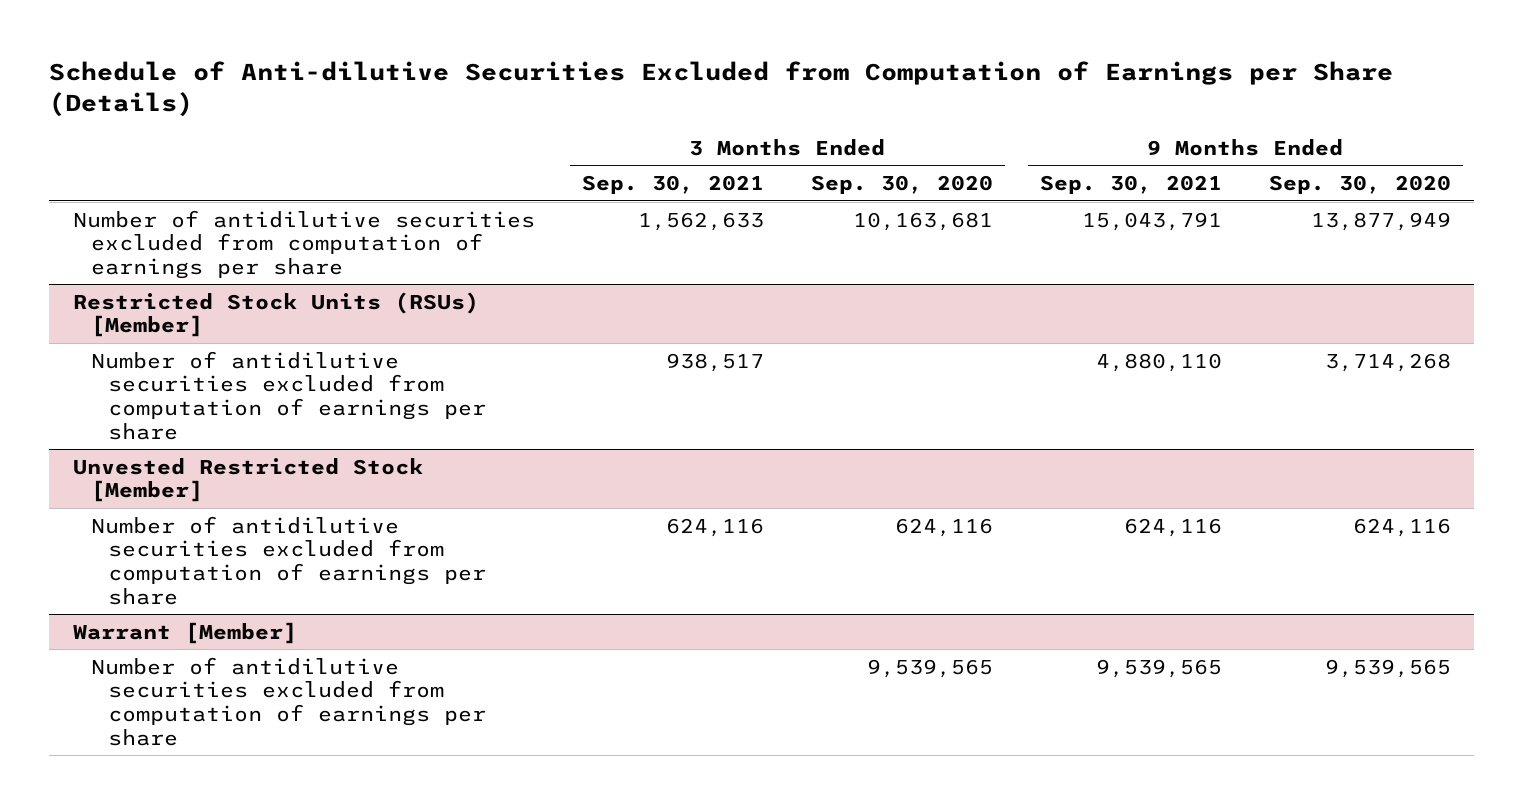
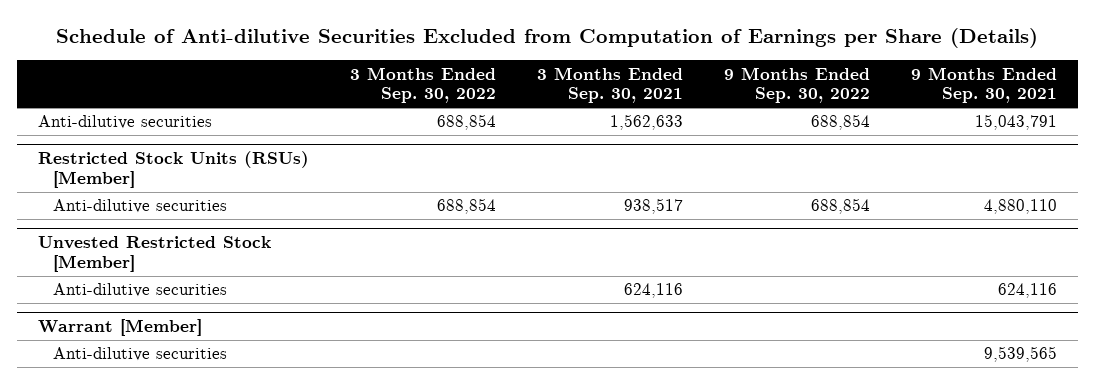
[810,175,993,195] Sep. 30, 2020 -> none
[1268,175,1451,195] Sep. 30, 2020 -> none
none -> [349,66,496,104] 3 Months Ended Sep. 30, 2022
none -> [723,66,870,104] 9 Months Ended Sep. 30, 2022
[72,209,535,279] Number of antidilutive securities excluded from computation of earnings per share -> [37,115,212,130] Anti-dilutive securities
[90,350,487,440] Number of antidilutive securities excluded from computation of earnings per share -> [52,199,227,214] Anti-dilutive securities
[90,515,487,605] Number of antidilutive securities excluded from computation of earnings per share -> [52,283,227,298] Anti-dilutive securities
[90,656,487,746] Number of antidilutive securities excluded from computation of earnings per share -> [52,347,227,362] Anti-dilutive securities

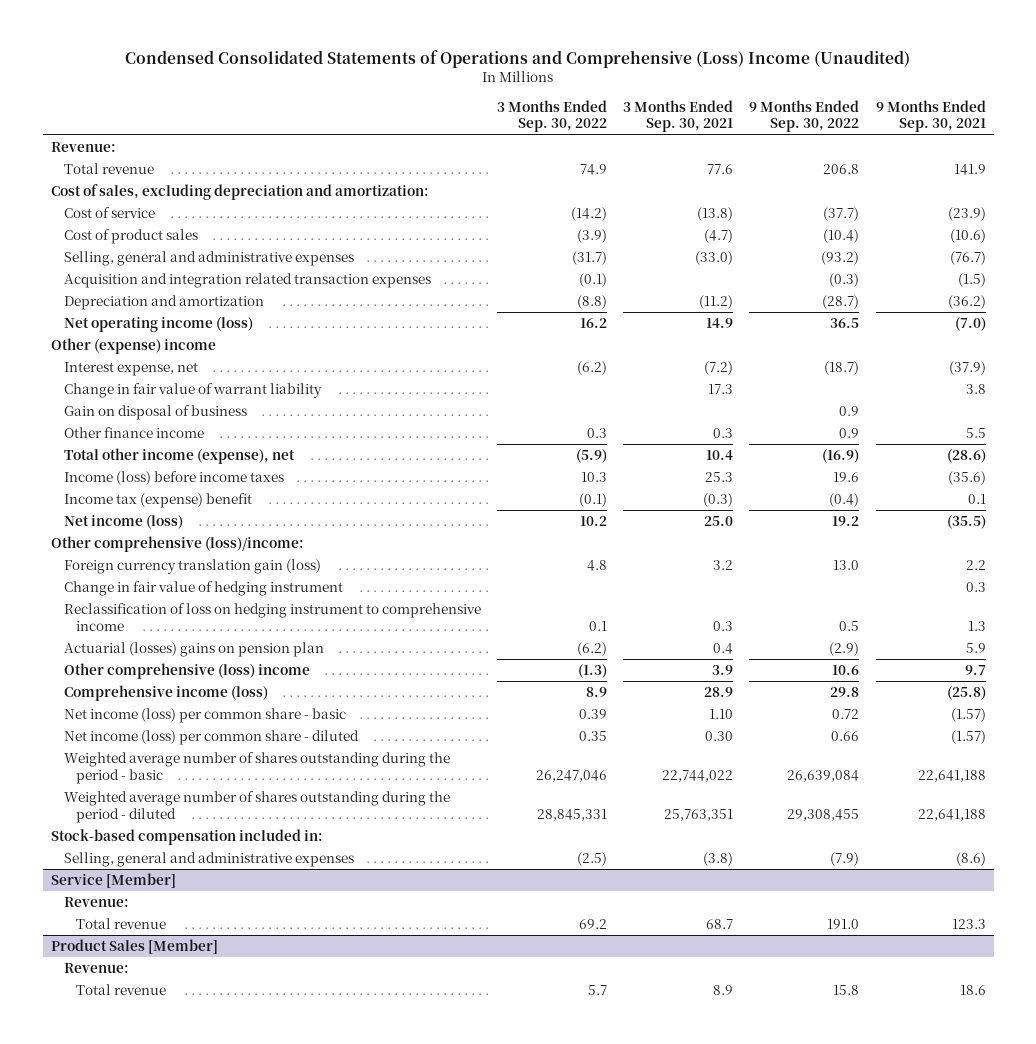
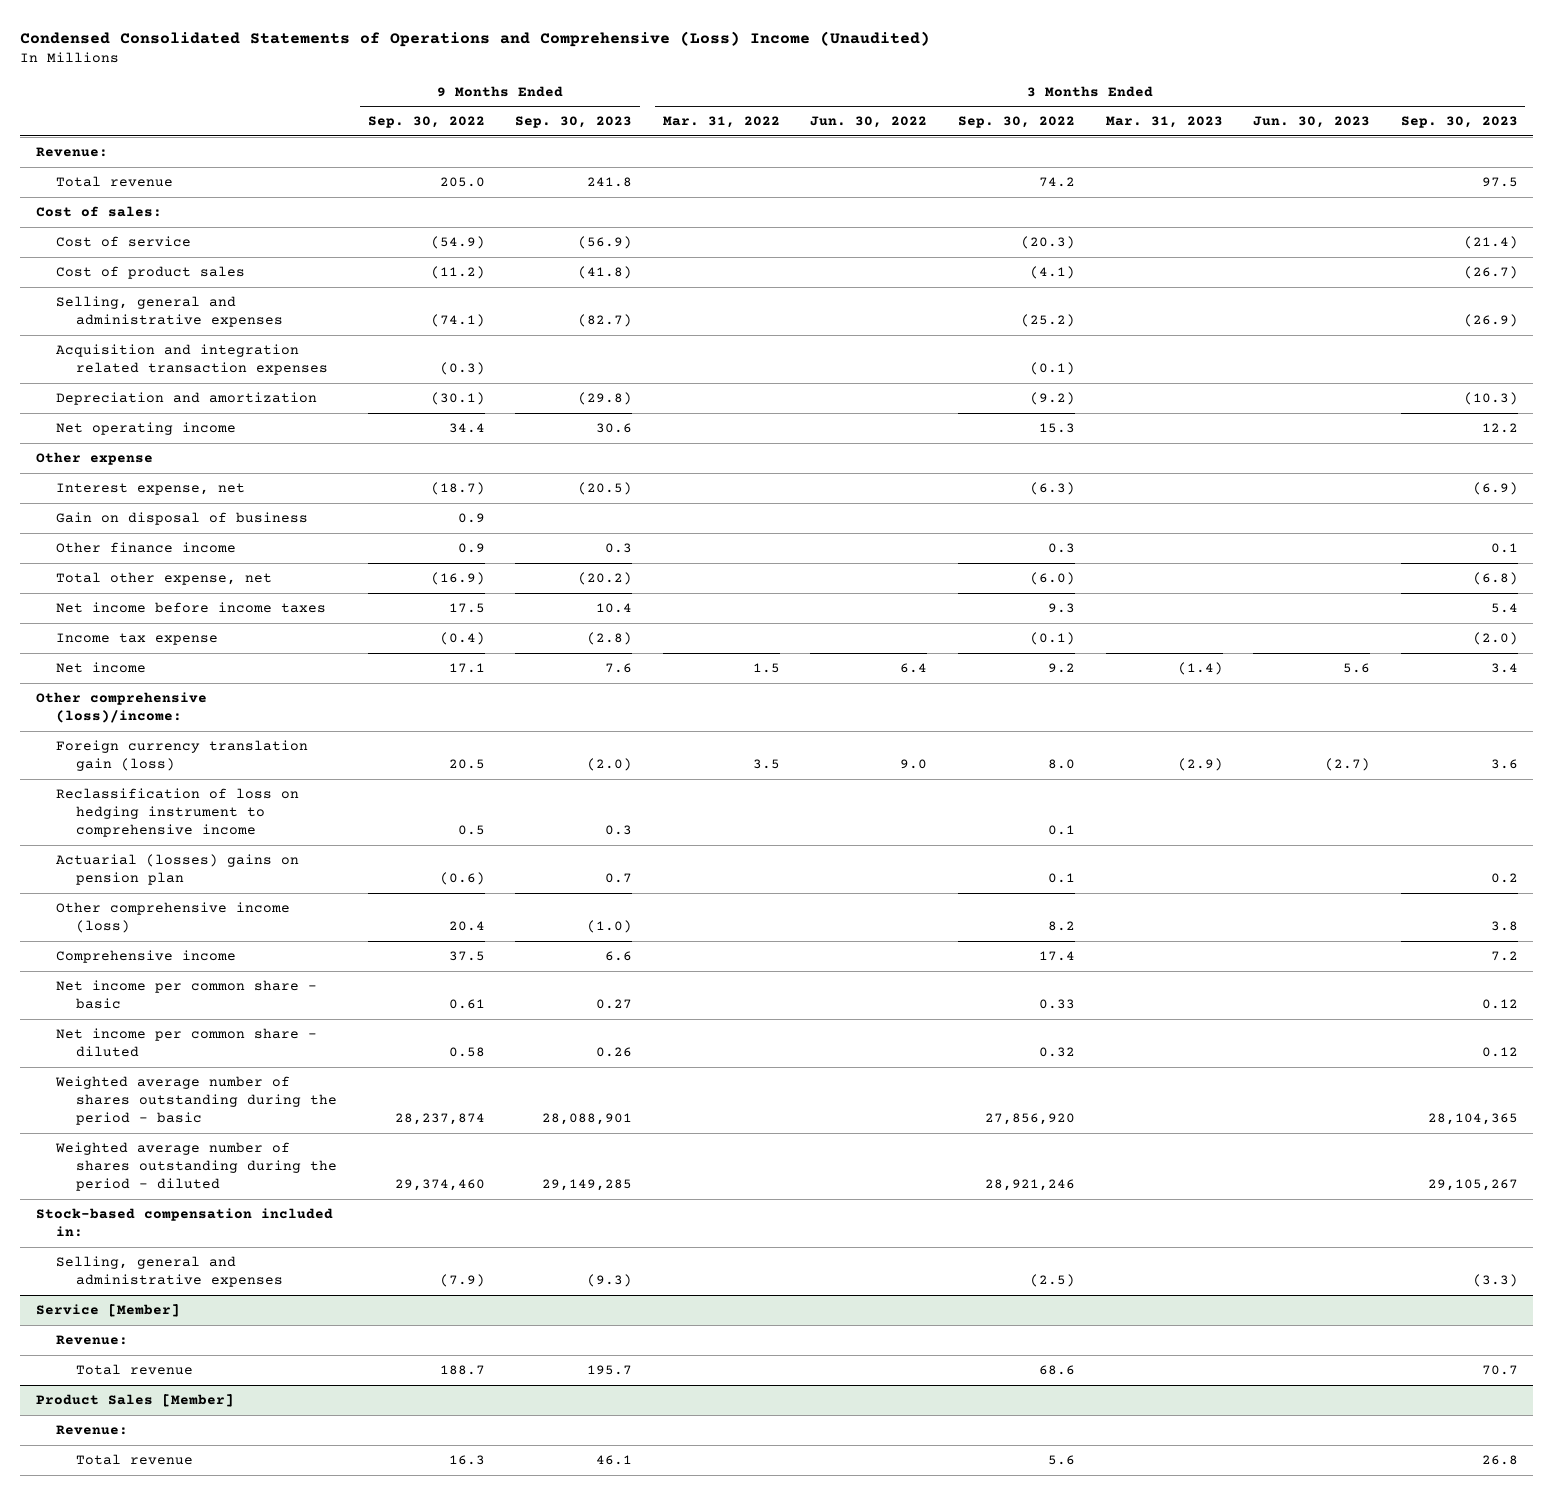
[623,99,734,133] 3 Months Ended Sep. 30, 2021 -> none
[875,99,986,133] 9 Months Ended Sep. 30, 2021 -> none
none -> [515,116,633,129] Sep. 30, 2023
none -> [662,116,780,129] Mar. 31, 2022
none -> [810,116,928,129] Jun. 30, 2022
none -> [1105,116,1223,129] Mar. 31, 2023
none -> [1253,116,1371,129] Jun. 30, 2023
none -> [1400,116,1518,129] Sep. 30, 2023
[579,164,607,176] 74.9 -> [1038,176,1075,187] 74.2
[823,164,860,175] 206.8 -> [439,176,485,187] 205.0
[50,184,429,201] Cost of sales, excluding depreciation and amortization: -> [35,205,162,217] Cost of sales:
[570,207,607,222] (14.2) -> [1020,235,1075,249] (20.3)
[823,207,860,222] (37.7) -> [430,235,485,249] (54.9)
[576,229,607,244] (3.9) -> [1029,265,1075,279] (4.1)
[823,229,860,244] (10.4) -> [430,265,485,279] (11.2)
[571,251,607,266] (31.7) -> [1020,314,1075,328] (25.2)
[821,251,860,266] (93.2) -> [430,314,485,328] (74.1)
[63,383,322,399] Change in fair value of warrant liability -> none
[576,295,607,310] (8.8) -> [1029,391,1075,405] (9.2)
[822,295,860,310] (28.7) -> [430,391,485,405] (30.1)
[63,317,253,333] Net operating income (loss) -> [55,421,236,435] Net operating income
[579,318,607,329] 16.2 -> [1038,422,1075,433] 15.3
[830,318,860,329] 36.5 -> [448,422,485,433] 34.4
[50,338,216,355] Other (expense) income -> [35,451,153,465] Other expense
[576,361,607,376] (6.2) -> [1029,481,1075,495] (6.3)
[63,448,295,465] Total other income (expense), net -> [55,571,272,585] Total other expense, net
[575,449,607,464] (5.9) -> [1029,571,1075,585] (6.0)
[63,471,284,486] Income (loss) before income taxes -> [55,601,326,613] Net income before income taxes
[580,472,607,483] 10.3 -> [1047,602,1075,613] 9.3
[833,472,860,483] 19.6 -> [448,602,485,613] 17.5
[63,493,252,509] Income tax (expense) benefit -> [55,632,218,645] Income tax expense
[63,515,183,530] Net income (loss) -> [55,661,146,673] Net income
[579,516,607,527] 10.2 -> [1047,662,1075,673] 9.2
[832,516,860,527] 19.2 -> [448,662,485,673] 17.1
[63,581,343,597] Change in fair value of hedging instrument -> none
[586,560,607,572] 4.8 -> [1047,759,1075,770] 8.0
[833,560,860,571] 13.0 -> [448,759,485,770] 20.5
[576,642,607,657] (6.2) -> [1047,873,1075,884] 0.1
[829,642,860,657] (2.9) -> [439,872,485,886] (0.6)
[63,663,310,680] Other comprehensive (loss) income -> [55,901,290,934] Other comprehensive income (loss)
[577,664,607,679] (1.3) -> [1047,921,1075,932] 8.2
[832,665,860,676] 10.6 -> [448,921,485,932] 20.4
[63,685,268,702] Comprehensive income (loss) -> [55,949,236,963] Comprehensive income
[585,687,607,698] 8.9 -> [1038,950,1075,961] 17.4
[830,687,860,698] 29.8 -> [448,950,485,961] 37.5
[63,708,346,724] Net income (loss) per common share - basic -> [55,979,317,1010] Net income per common share - basic
[578,709,607,720] 0.39 -> [1038,999,1075,1010] 0.33
[832,709,860,720] 0.72 -> [448,999,485,1010] 0.61
[63,730,359,746] Net income (loss) per common share - diluted -> [55,1027,317,1058] Net income per common share - diluted
[578,731,607,742] 0.35 -> [1038,1047,1075,1058] 0.32
[831,731,860,742] 0.66 -> [448,1047,485,1058] 0.58
[535,769,607,782] 26,247,046 -> [984,1113,1075,1126] 27,856,920
[787,769,860,782] 26,639,084 -> [394,1113,485,1126] 28,237,874
[536,808,607,821] 28,845,331 -> [984,1179,1075,1192] 28,921,246
[787,808,860,821] 29,308,455 -> [394,1179,485,1192] 29,374,460
[578,919,607,930] 69.2 -> [1038,1364,1075,1375] 68.6
[827,919,860,930] 191.0 -> [439,1364,485,1375] 188.7
[587,985,607,996] 5.7 -> [1047,1454,1075,1465] 5.6
[833,985,860,996] 15.8 -> [448,1454,485,1465] 16.3

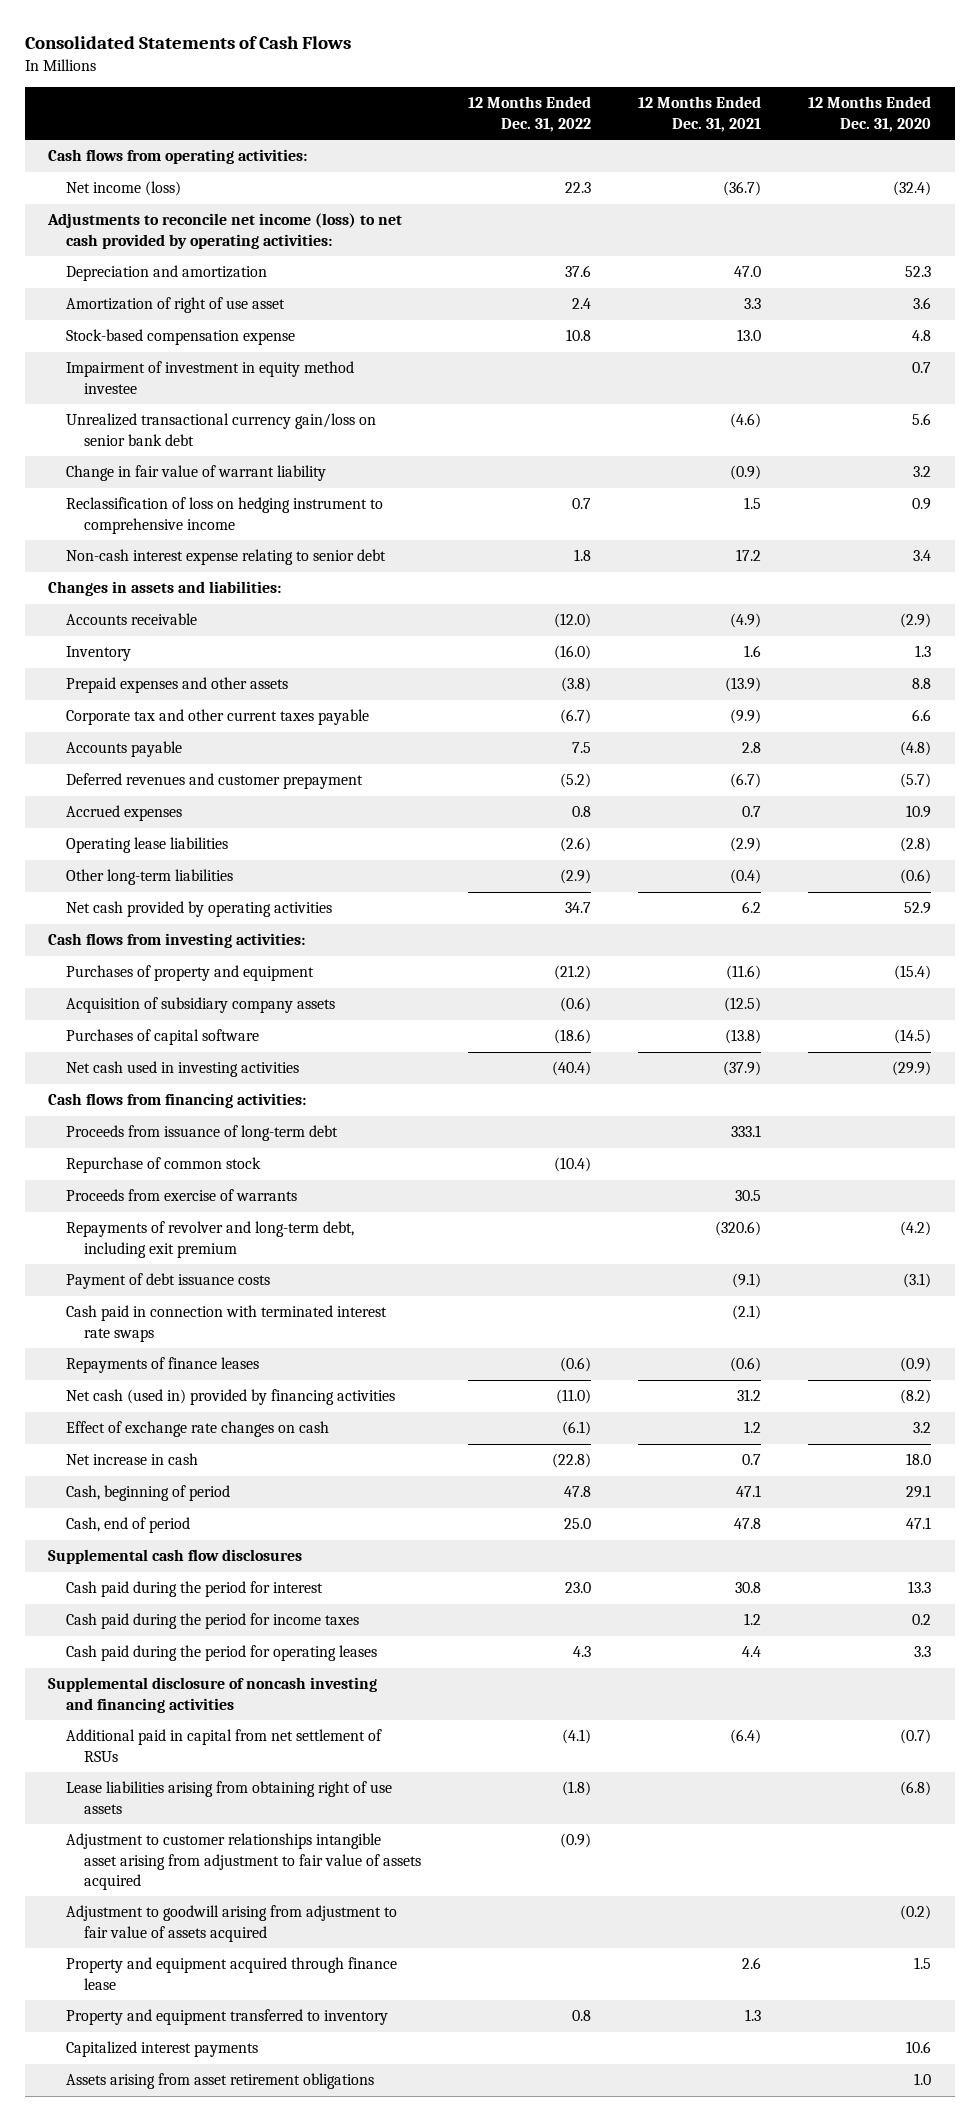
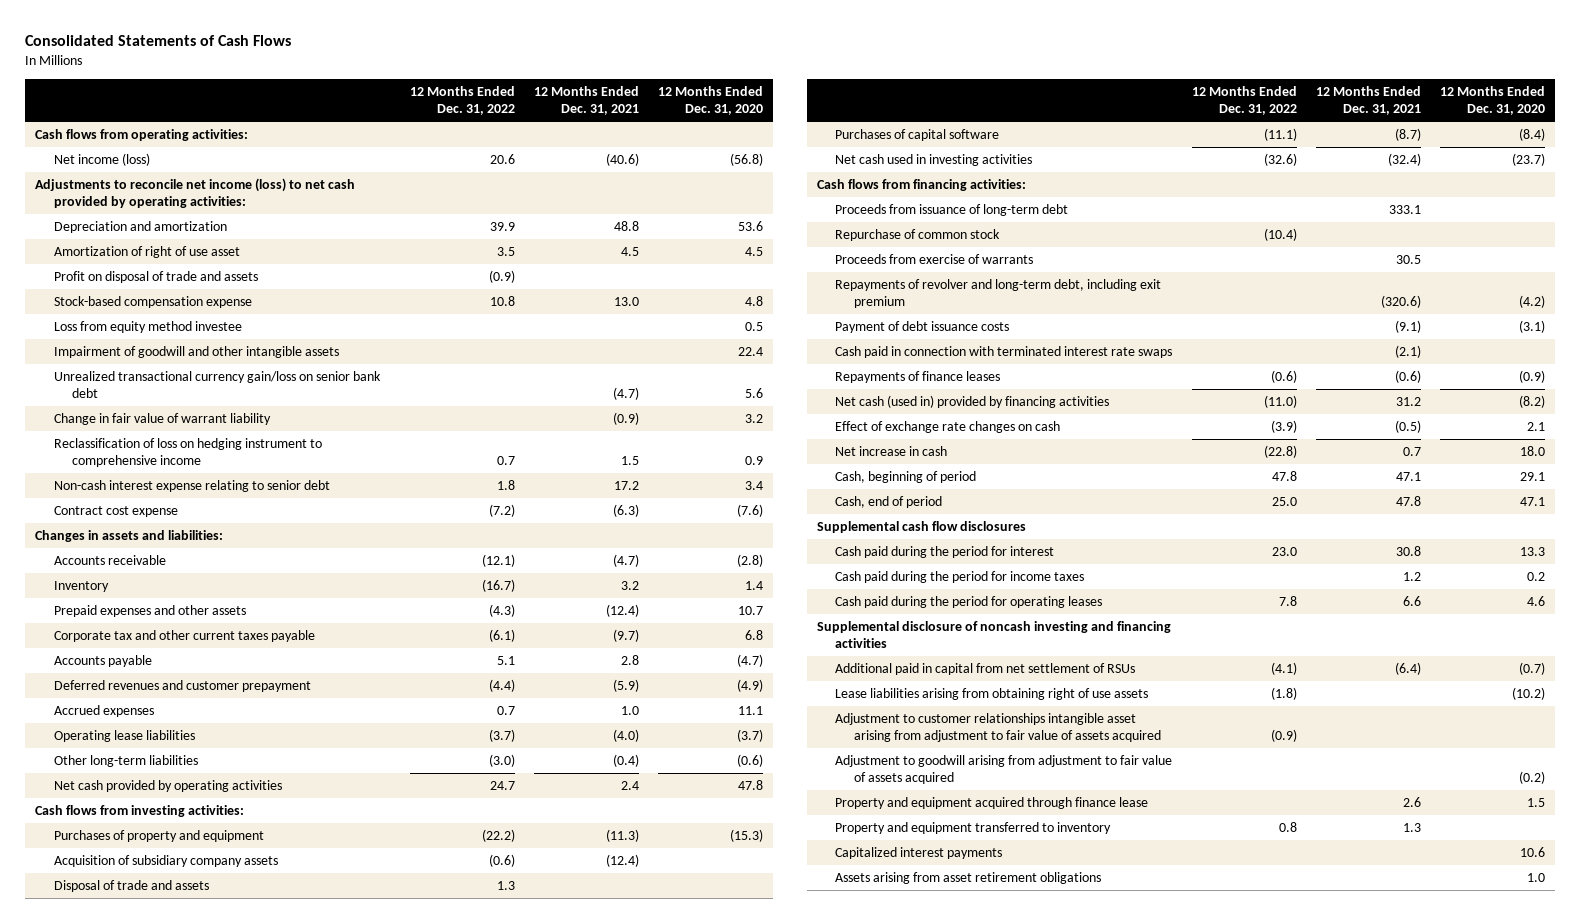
[565,182,592,194] 22.3 -> [489,153,515,164] 20.6
[723,181,762,197] (36.7) -> [605,152,639,166] (40.6)
[893,181,932,197] (32.4) -> [730,152,764,166] (56.8)
[565,265,592,278] 37.6 -> [489,221,515,231] 39.9
[734,266,762,278] 47.0 -> [613,220,639,231] 48.8
[905,266,932,278] 52.3 -> [738,220,764,231] 53.6
[572,298,592,310] 2.4 -> [496,246,515,256] 3.5
[744,298,762,310] 3.3 -> [620,246,639,256] 4.5
[913,297,932,310] 3.6 -> [745,246,764,256] 4.5
none -> [53,270,258,283] Profit on disposal of trade and assets
[66,361,355,394] Impairment of investment in equity method investee -> none
none -> [53,320,242,333] Loss from equity method investee
none -> [53,345,339,358] Impairment of goodwill and other intangible assets
[730,413,762,429] (4.6) -> [612,387,639,401] (4.7)
none -> [53,505,178,517] Contract cost expense
[554,613,592,629] (12.0) -> [481,553,515,567] (12.1)
[730,613,762,629] (4.9) -> [612,553,639,567] (4.7)
[900,613,932,629] (2.9) -> [737,553,764,567] (2.8)
[554,645,592,661] (16.0) -> [481,578,515,592] (16.7)
[744,645,762,658] 1.6 -> [620,580,639,590] 3.2
[915,645,932,658] 1.3 -> [745,580,764,590] 1.4
[561,677,592,693] (3.8) -> [488,603,515,617] (4.3)
[725,677,762,693] (13.9) -> [605,603,639,617] (12.4)
[912,678,932,690] 8.8 -> [738,605,764,615] 10.7
[560,709,592,725] (6.7) -> [488,628,515,642] (6.1)
[730,709,762,725] (9.9) -> [612,628,639,642] (9.7)
[912,709,932,722] 6.6 -> [745,629,764,640] 6.8
[572,742,592,754] 7.5 -> [496,655,515,665] 5.1
[900,741,932,757] (4.8) -> [737,653,764,667] (4.7)
[560,773,592,789] (5.2) -> [488,678,515,692] (4.4)
[730,773,762,789] (6.7) -> [612,678,639,692] (5.9)
[900,773,932,789] (5.7) -> [737,678,764,692] (4.9)
[572,806,592,818] 0.8 -> [496,705,515,715] 0.7
[742,806,762,818] 0.7 -> [620,705,639,715] 1.0
[906,805,932,819] 10.9 -> [738,705,764,715] 11.1
[560,837,592,853] (2.6) -> [488,728,515,742] (3.7)
[730,837,762,853] (2.9) -> [612,728,639,742] (4.0)
[900,837,932,853] (2.8) -> [737,728,764,742] (3.7)
[560,869,592,885] (2.9) -> [488,753,515,767] (3.0)
[565,902,592,914] 34.7 -> [489,780,515,790] 24.7
[742,901,762,914] 6.2 -> [620,780,639,790] 2.4
[904,902,932,915] 52.9 -> [738,779,764,790] 47.8
[554,965,592,981] (21.2) -> [481,828,515,842] (22.2)
[726,965,762,981] (11.6) -> [605,828,639,842] (11.3)
[894,965,932,981] (15.4) -> [730,828,764,842] (15.3)
[724,997,762,1013] (12.5) -> [605,853,639,867] (12.4)
none -> [53,879,209,892] Disposal of trade and assets
[554,1029,592,1045] (18.6) -> [1263,127,1297,141] (11.1)
[725,1029,762,1045] (13.8) -> [1394,127,1421,141] (8.7)
[894,1029,932,1045] (14.5) -> [1519,127,1546,141] (8.4)
[552,1061,592,1077] (40.4) -> [1263,152,1297,166] (32.6)
[723,1061,762,1077] (37.9) -> [1387,152,1421,166] (32.4)
[892,1061,932,1077] (29.9) -> [1512,152,1546,166] (23.7)
[562,1421,592,1437] (6.1) -> [1270,419,1297,433] (3.9)
[744,1421,762,1434] 1.2 -> [1394,419,1421,433] (0.5)
[913,1422,932,1434] 3.2 -> [1527,421,1546,431] 2.1
[573,1646,592,1658] 4.3 -> [1278,595,1297,606] 7.8
[742,1646,762,1658] 4.4 -> [1402,595,1421,606] 6.6
[914,1646,932,1658] 3.3 -> [1527,595,1546,606] 4.6
[900,1781,932,1797] (6.8) -> [1512,686,1546,700] (10.2)

